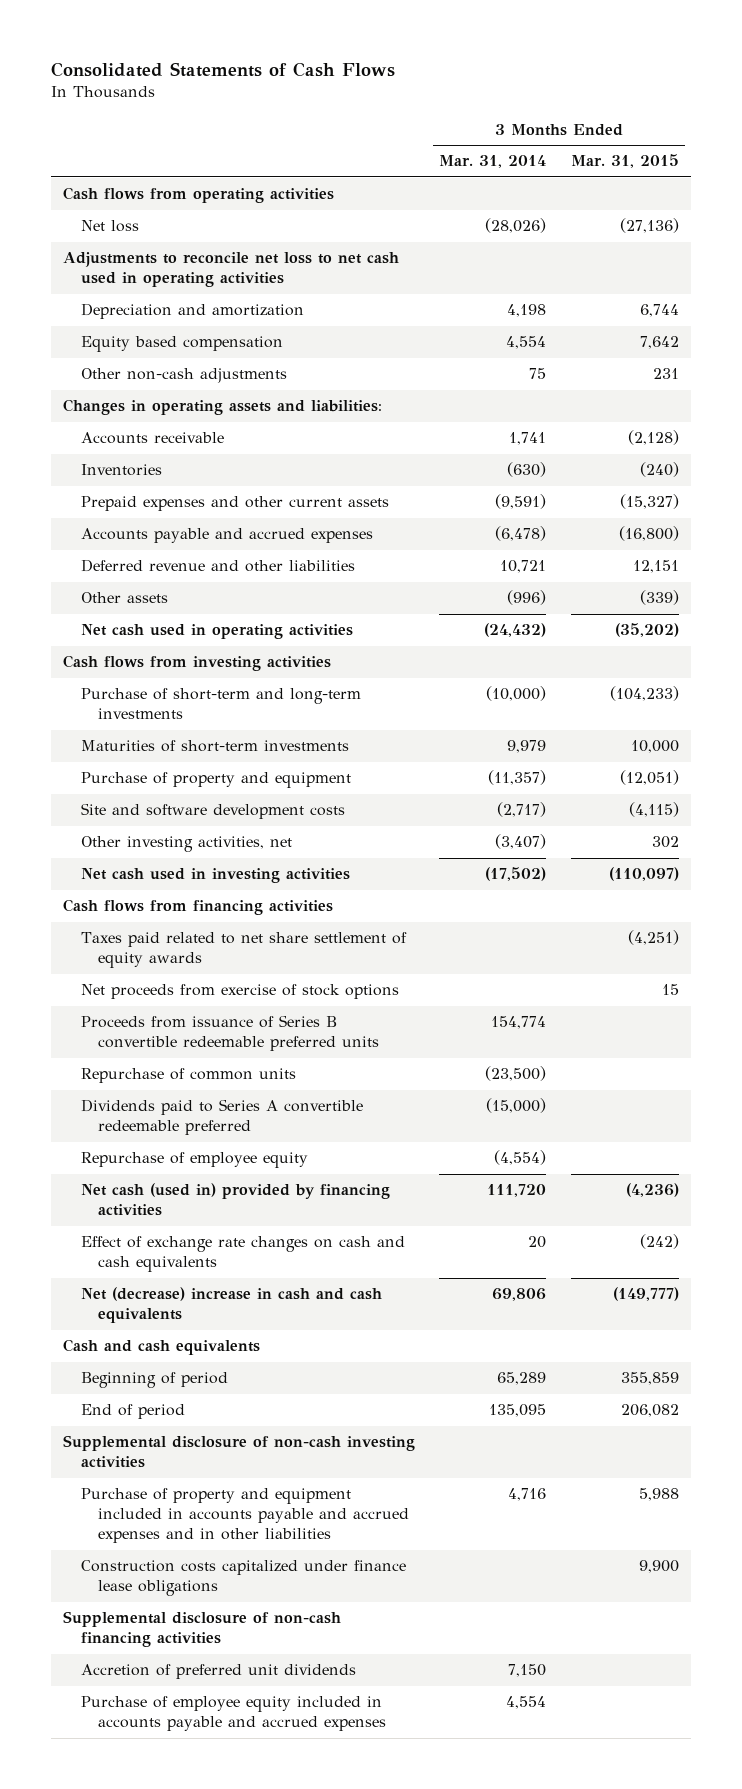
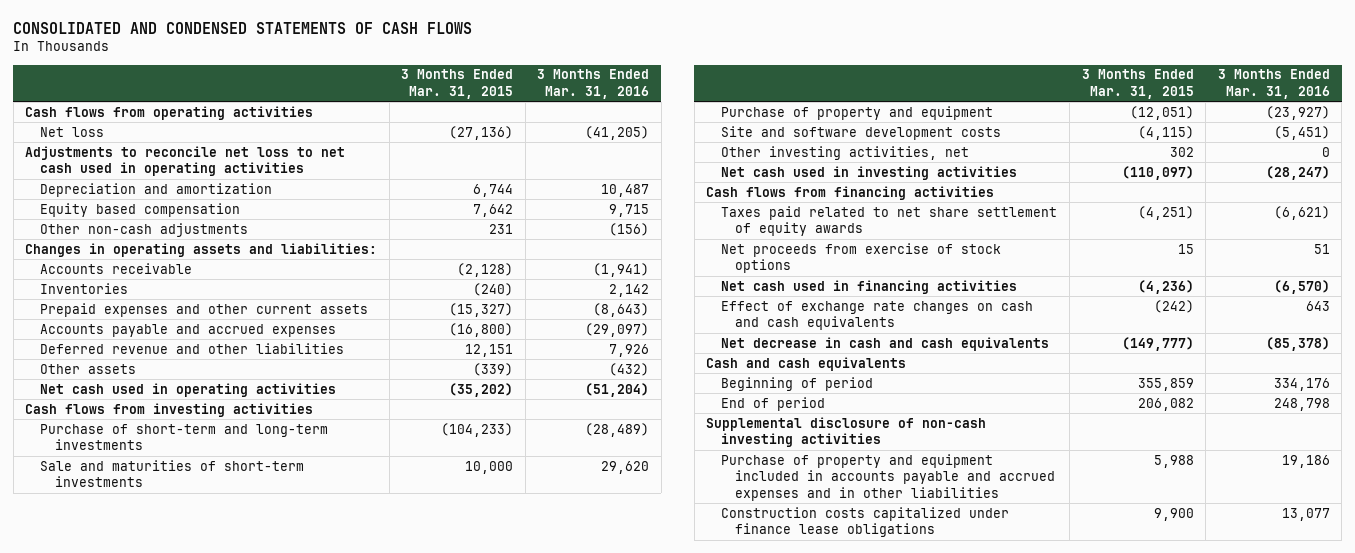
[50,61,395,77] Consolidated Statements of Cash Flows -> [13,21,473,34] CONSOLIDATED AND CONDENSED STATEMENTS OF CASH FLOWS
[439,155,547,169] Mar. 31, 2014 -> none
none -> [537,69,650,99] 3 Months Ended Mar. 31, 2016
[80,740,349,753] Maturities of short-term investments -> [40,459,305,488] Sale and maturities of short-term investments
[80,1015,380,1052] Proceeds from issuance of Series B convertible redeemable preferred units -> none
[80,1068,296,1084] Repurchase of common units -> none
[80,1099,363,1136] Dividends paid to Series A convertible redeemable preferred -> none
[80,1152,308,1169] Repurchase of employee equity -> none
[80,1183,390,1217] Net cash (used in) provided by financing activities -> [720,279,1017,294] Net cash used in financing activities
[80,1287,382,1324] Net (decrease) increase in cash and cash equivalents -> [720,336,1049,351] Net decrease in cash and cash equivalents
[62,1611,341,1648] Supplemental disclosure of non-cash financing activities -> none
[80,1664,356,1680] Accretion of preferred unit dividends -> none
[80,1696,387,1732] Purchase of employee equity included in accounts payable and accrued expenses -> none

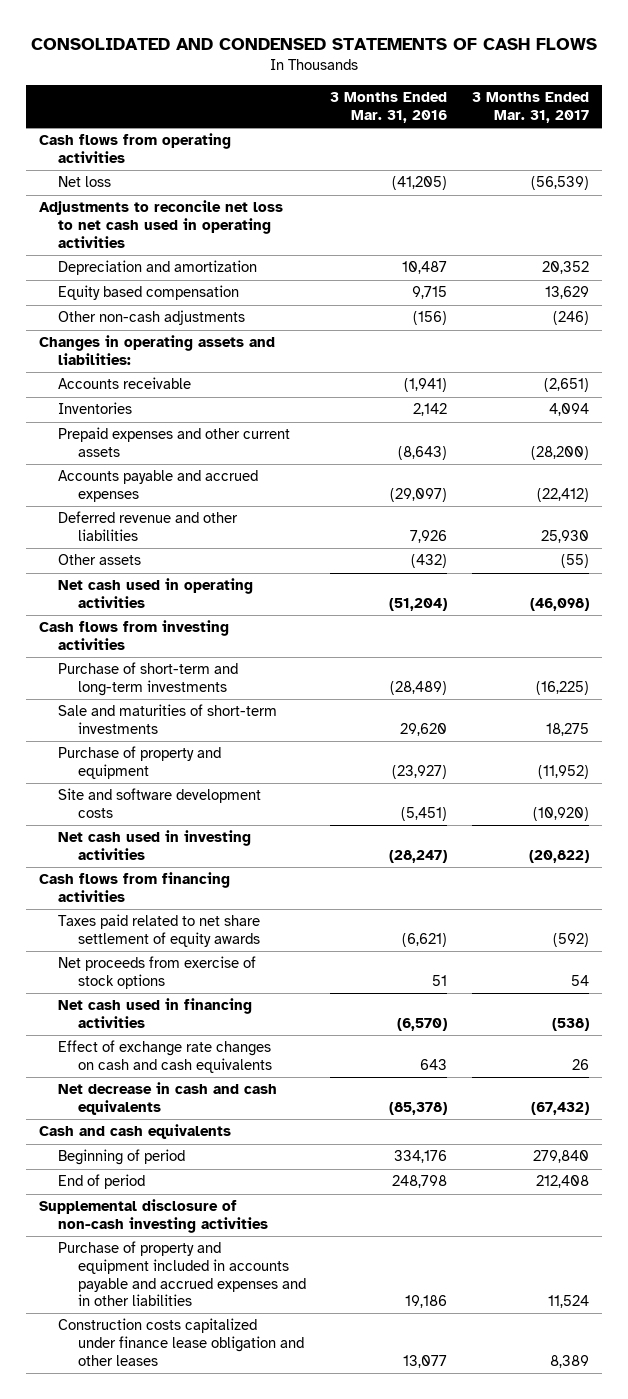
[401,69,514,99] 3 Months Ended Mar. 31, 2015 -> none
none -> [472,92,590,124] 3 Months Ended Mar. 31, 2017
[720,145,969,160] Other investing activities, net -> none
[720,506,1009,538] Construction costs capitalized under finance lease obligations -> [58,1318,304,1366] Construction costs capitalized under finance lease obligation and other leases

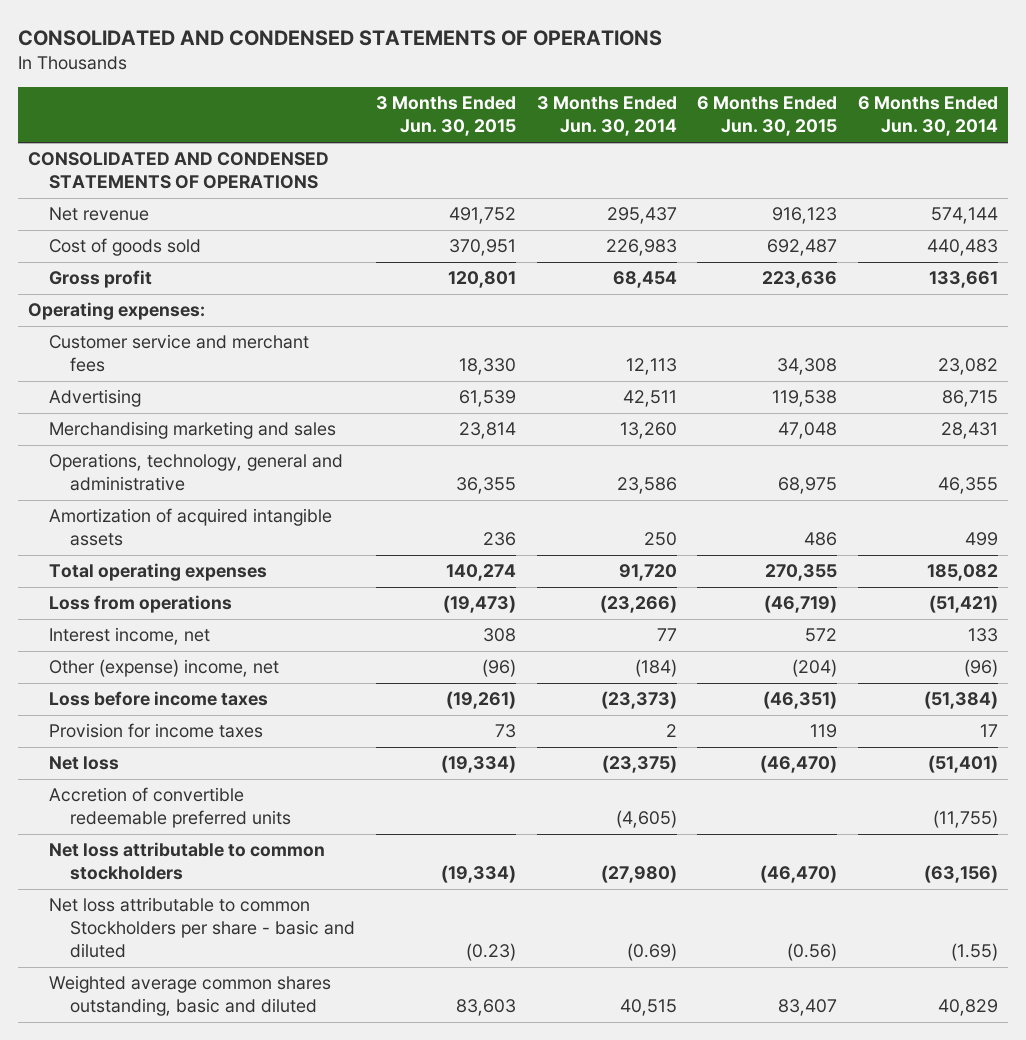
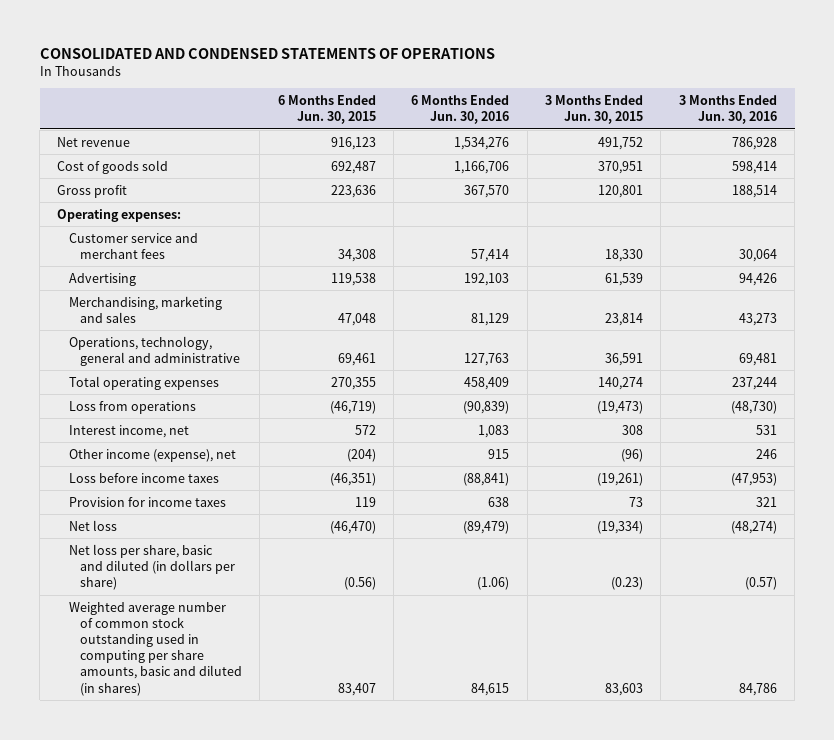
[536,96,677,137] 3 Months Ended Jun. 30, 2014 -> none
[857,96,998,137] 6 Months Ended Jun. 30, 2014 -> none
none -> [411,95,510,125] 6 Months Ended Jun. 30, 2016
none -> [678,95,777,125] 3 Months Ended Jun. 30, 2016
[27,152,329,190] CONSOLIDATED AND CONDENSED STATEMENTS OF OPERATIONS -> none
[49,508,333,547] Amortization of acquired intangible assets -> none
[49,421,337,440] Merchandising marketing and sales -> [68,295,222,323] Merchandising, marketing and sales
[455,477,516,495] 36,355 -> [605,352,644,366] 36,591
[778,477,838,495] 68,975 -> [337,352,376,366] 69,461
[49,659,280,678] Other (expense) income, net -> [68,448,236,462] Other income (expense), net
[49,787,292,829] Accretion of convertible redeemable preferred units -> none
[49,842,326,881] Net loss attributable to common stockholders -> none
[49,897,356,959] Net loss attributable to common Stockholders per share - basic and diluted -> [68,543,236,591] Net loss per share, basic and diluted (in dollars per share)
[49,975,332,1017] Weighted average common shares outstanding, basic and diluted -> [68,601,243,696] Weighted average number of common stock outstanding used in computing per share amounts, basic and diluted (in shares)

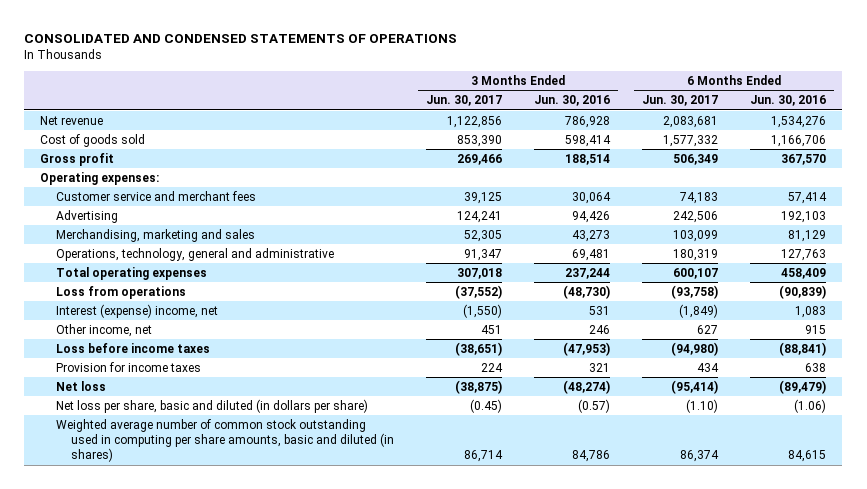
[277,95,376,125] 6 Months Ended Jun. 30, 2015 -> none
[545,95,644,125] 3 Months Ended Jun. 30, 2015 -> none
none -> [426,95,503,107] Jun. 30, 2017
none -> [642,95,719,107] Jun. 30, 2017
[68,424,189,438] Interest income, net -> [55,303,218,318] Interest (expense) income, net
[68,448,236,462] Other income (expense), net -> [55,323,152,337] Other income, net

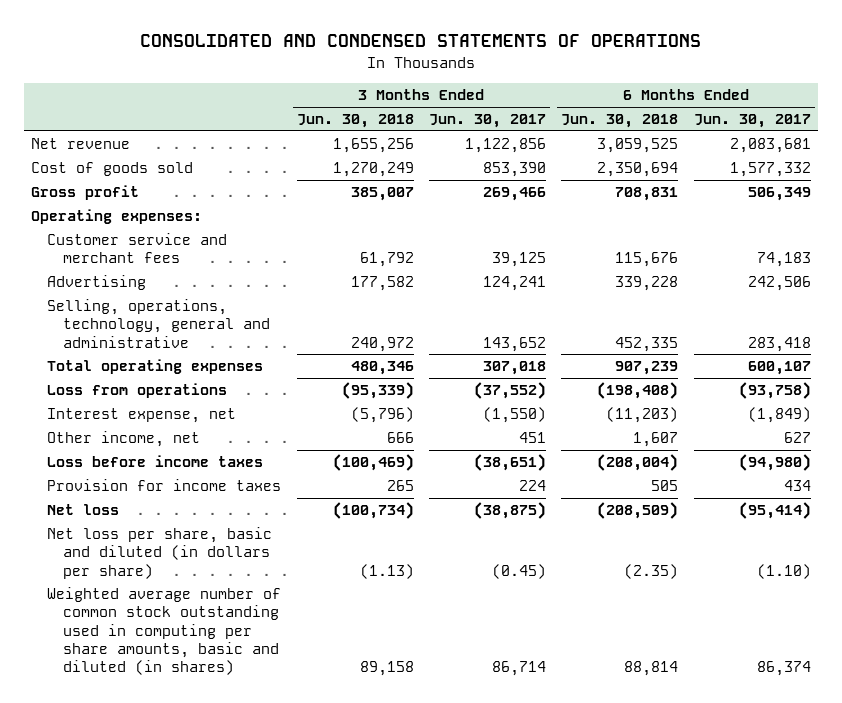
[534,95,611,107] Jun. 30, 2016 -> none
[750,95,827,107] Jun. 30, 2016 -> none
none -> [296,114,414,129] Jun. 30, 2018
none -> [561,114,679,129] Jun. 30, 2018
[55,228,255,242] Merchandising, marketing and sales -> none
[55,247,334,261] Operations, technology, general and administrative -> [47,299,270,348] Selling, operations, technology, general and administrative
[464,248,503,261] 91,347 -> [482,336,546,352] 143,652
[673,248,719,261] 180,319 -> [747,336,811,352] 283,418
[55,303,218,318] Interest (expense) income, net -> [47,408,237,424] Interest expense, net

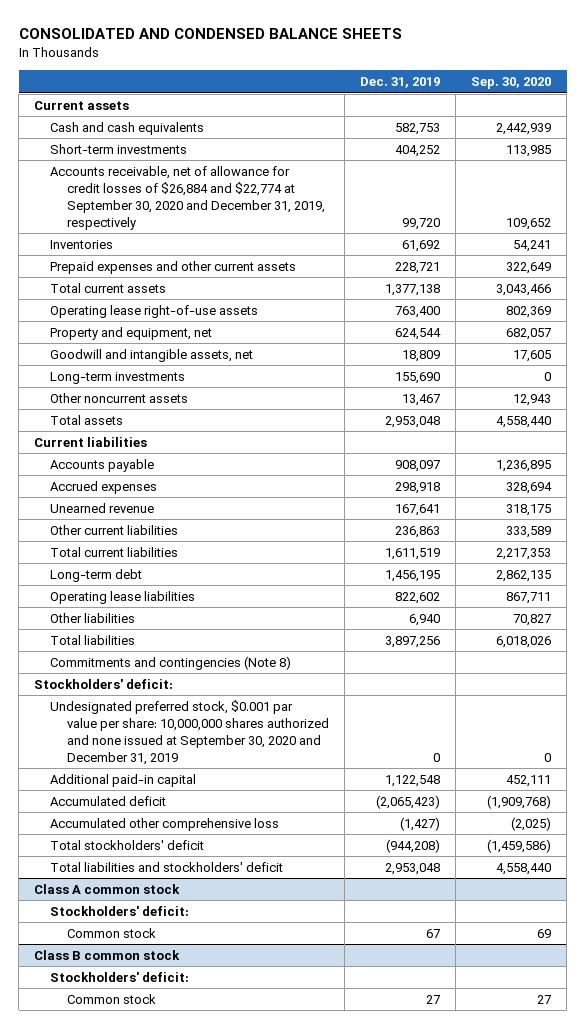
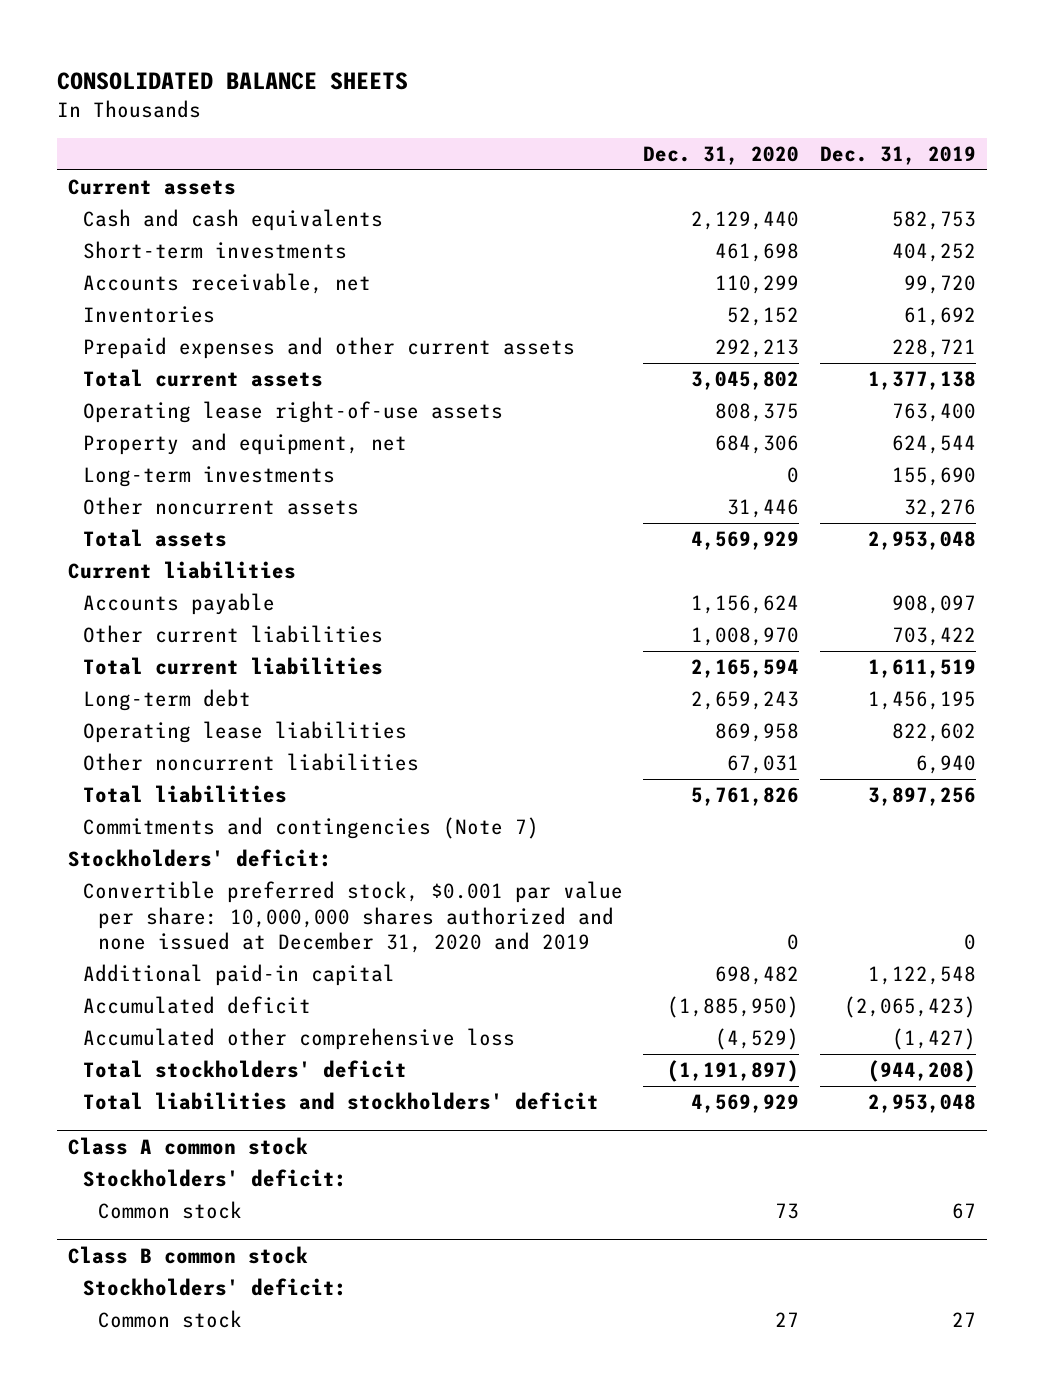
[18,28,402,40] CONSOLIDATED AND CONDENSED BALANCE SHEETS -> [57,72,409,91] CONSOLIDATED BALANCE SHEETS
[471,77,552,90] Sep. 30, 2020 -> none
none -> [643,145,800,165] Dec. 31, 2020
[50,165,325,230] Accounts receivable, net of allowance for credit losses of $26,884 and $22,774 at September 30, 2020 and December 31, 2019, respectively -> [82,273,371,295] Accounts receivable, net
[50,348,254,362] Goodwill and intangible assets, net -> none
[402,393,441,406] 13,467 -> [904,499,977,519] 32,276
[50,480,158,494] Accrued expenses -> none
[50,502,155,513] Unearned revenue -> none
[395,525,441,538] 236,863 -> [892,627,977,647] 703,422
[50,612,136,623] Other liabilities -> [82,753,419,772] Other noncurrent liabilities
[50,655,292,670] Commitments and contingencies (Note 8) -> [82,817,539,840] Commitments and contingencies (Note 7)
[50,699,329,765] Undesignated preferred stock, $0.001 par value per share: 10,000,000 shares authorized and none issued at September 30, 2020 and December 31, 2019 -> [82,881,623,954] Convertible preferred stock, $0.001 par value per share: 10,000,000 shares authorized and none issued at December 31, 2020 and 2019

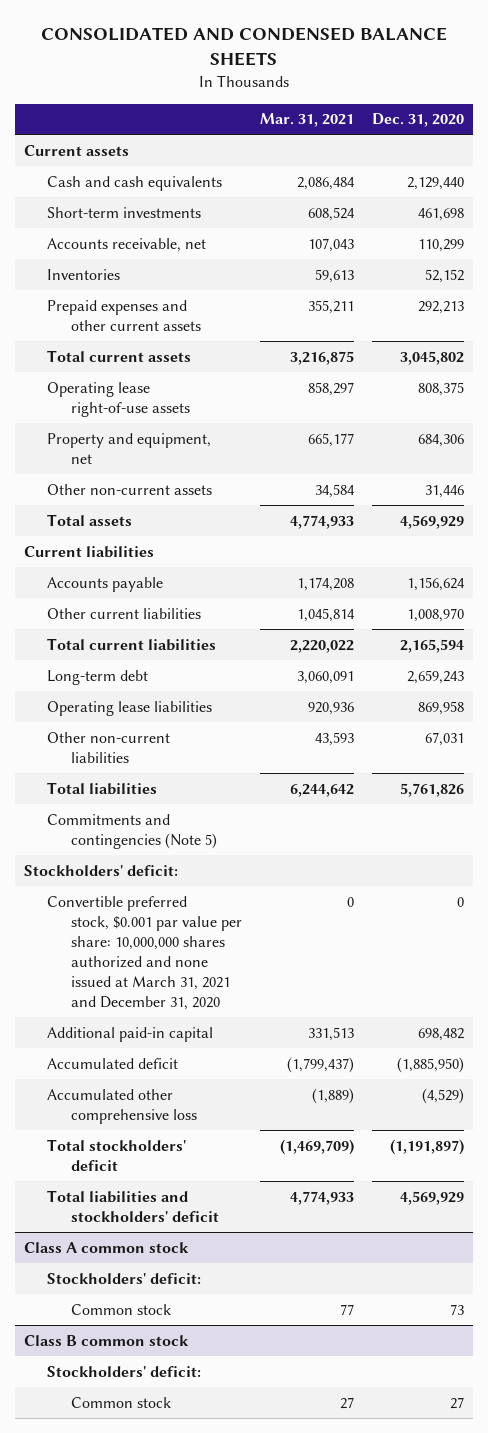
[57,72,409,91] CONSOLIDATED BALANCE SHEETS -> [41,27,448,67] CONSOLIDATED AND CONDENSED BALANCE SHEETS
[820,145,977,165] Dec. 31, 2019 -> none
none -> [259,113,354,128] Mar. 31, 2021
[82,466,335,488] Long-term investments -> none
[82,497,359,516] Other noncurrent assets -> [47,483,213,495] Other non-current assets
[82,753,419,772] Other noncurrent liabilities -> [47,731,171,763] Other non-current liabilities
[82,817,539,840] Commitments and contingencies (Note 7) -> [47,813,217,849] Commitments and contingencies (Note 5)
[82,881,623,954] Convertible preferred stock, $0.001 par value per share: 10,000,000 shares authorized and none issued at December 31, 2020 and 2019 -> [47,895,242,1011] Convertible preferred stock, $0.001 par value per share: 10,000,000 shares authorized and none issued at March 31, 2021 and December 31, 2020

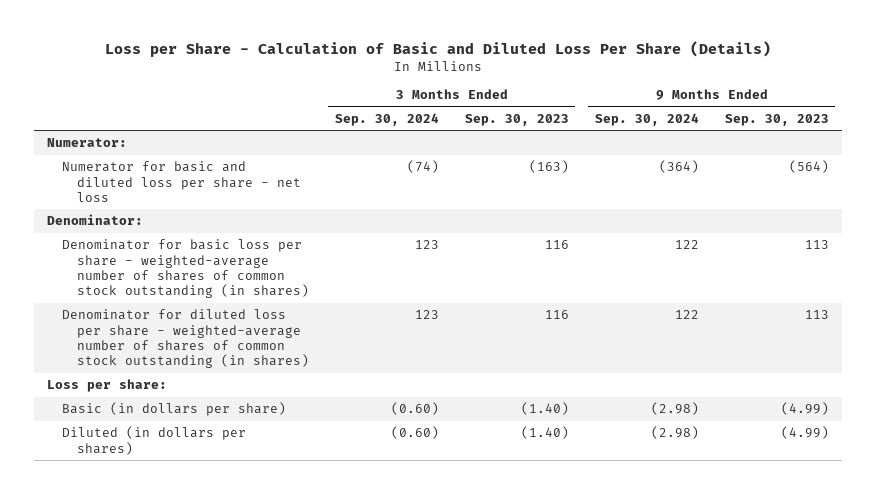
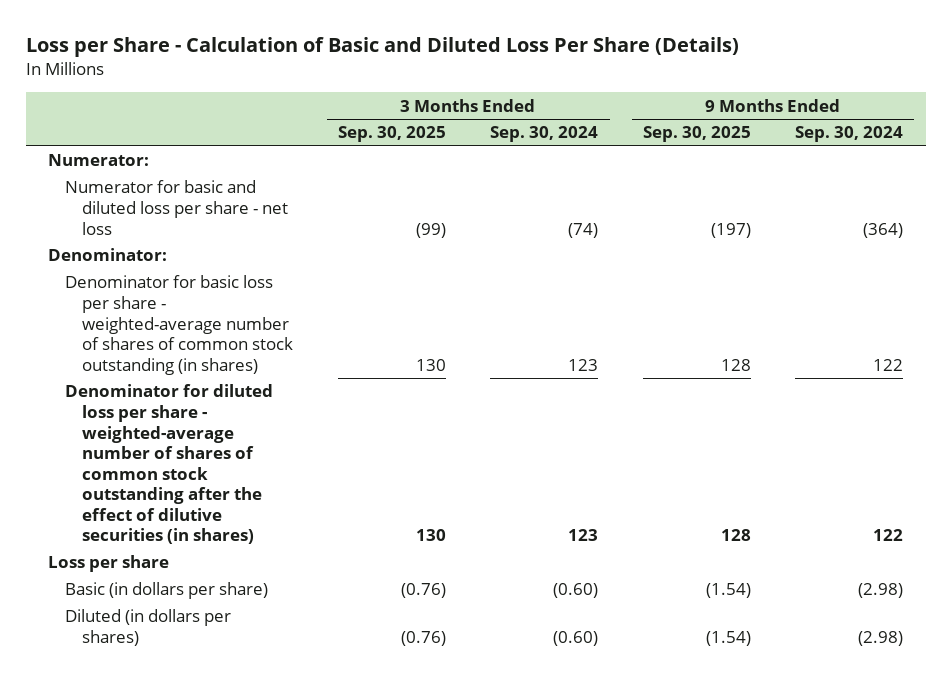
[464,113,569,126] Sep. 30, 2023 -> none
[724,113,829,126] Sep. 30, 2023 -> none
none -> [337,126,446,143] Sep. 30, 2025
none -> [642,126,751,143] Sep. 30, 2025
[62,309,309,369] Denominator for diluted loss per share - weighted-average number of shares of common stock outstanding (in shares) -> [65,384,274,545] Denominator for diluted loss per share - weighted-average number of shares of common stock outstanding after the effect of dilutive securities (in shares)
[47,379,168,393] Loss per share: -> [47,555,169,573] Loss per share

